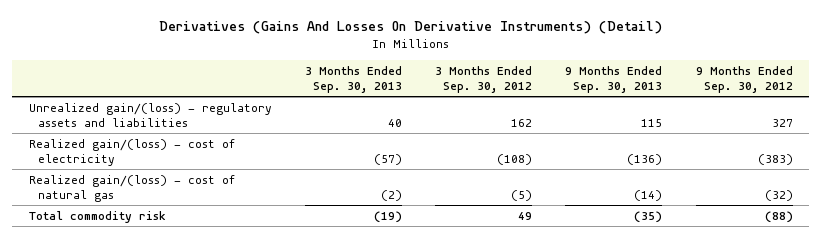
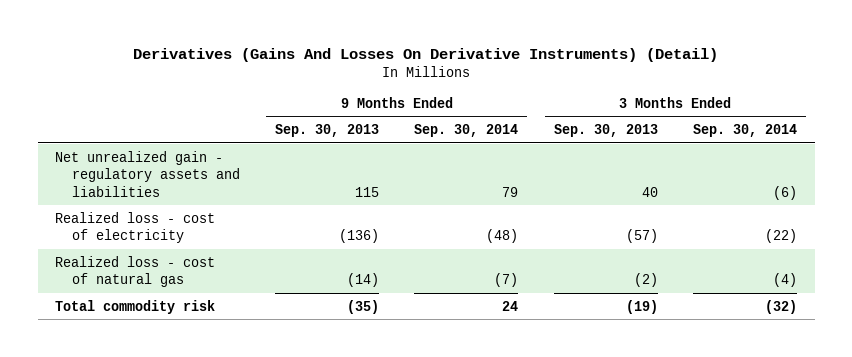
[435,65,533,94] 3 Months Ended Sep. 30, 2012 -> none
[695,65,793,94] 9 Months Ended Sep. 30, 2012 -> none
none -> [414,124,519,138] Sep. 30, 2014
none -> [693,124,798,138] Sep. 30, 2014
[29,102,273,127] Unrealized gain/(loss) - regulatory assets and liabilities -> [55,150,240,197] Net unrealized gain - regulatory assets and liabilities
[29,138,236,166] Realized gain/(loss) - cost of electricity -> [55,211,216,244] Realized loss - cost of electricity
[29,174,236,202] Realized gain/(loss) - cost of natural gas -> [55,255,216,288] Realized loss - cost of natural gas

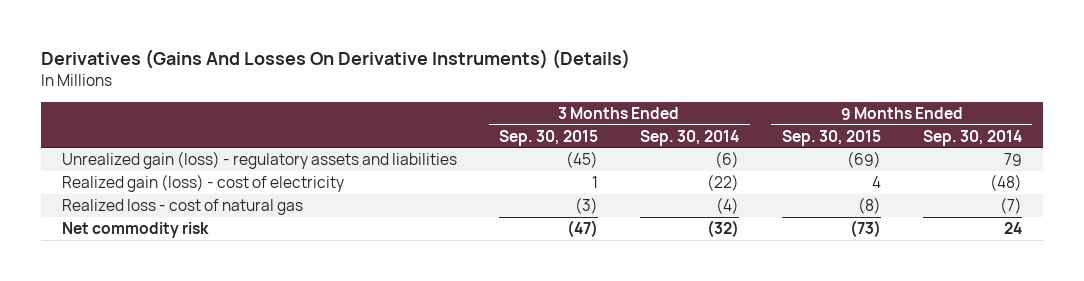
[133,47,719,62] Derivatives (Gains And Losses On Derivative Instruments) (Detail) -> [41,49,631,70] Derivatives (Gains And Losses On Derivative Instruments) (Details)
[274,124,379,138] Sep. 30, 2013 -> none
[553,124,658,138] Sep. 30, 2013 -> none
none -> [499,129,599,146] Sep. 30, 2015
none -> [781,129,881,146] Sep. 30, 2015
[55,150,240,197] Net unrealized gain - regulatory assets and liabilities -> [62,151,458,170] Unrealized gain (loss) - regulatory assets and liabilities
[55,211,216,244] Realized loss - cost of electricity -> [62,174,345,193] Realized gain (loss) - cost of electricity
[55,299,216,314] Total commodity risk -> [62,222,210,239] Net commodity risk

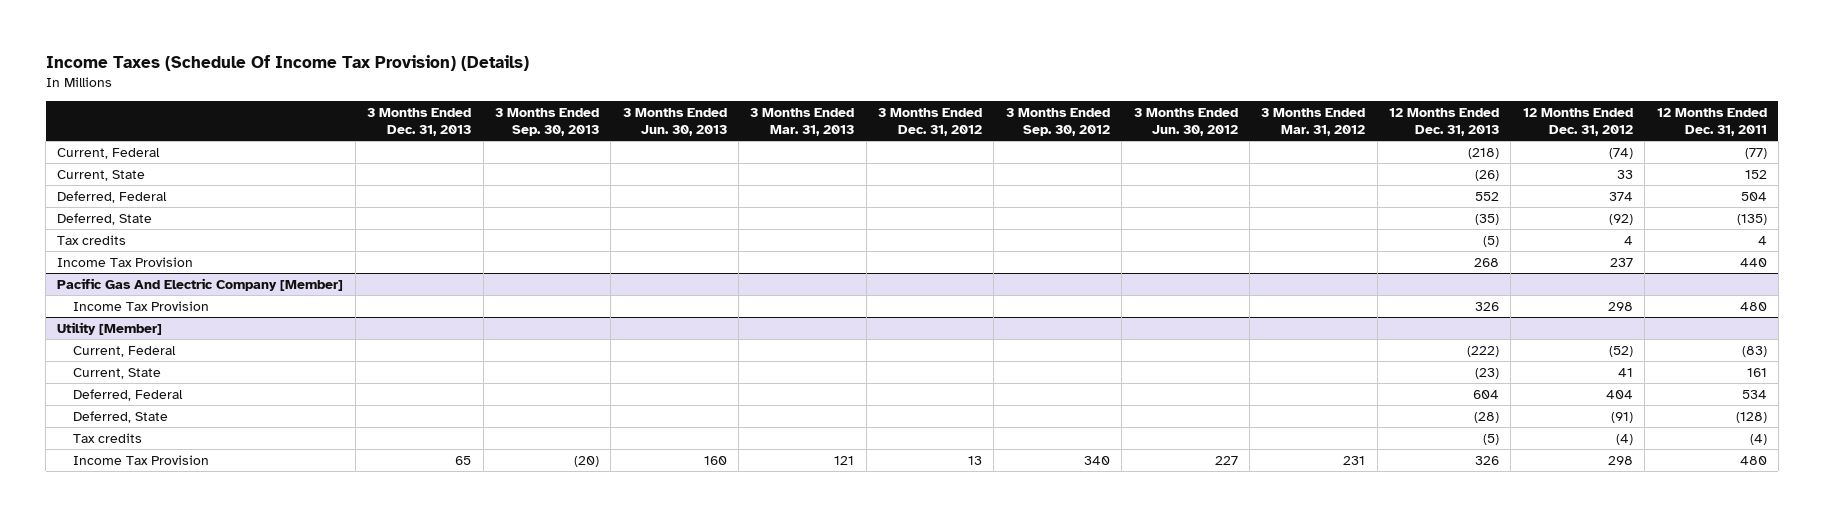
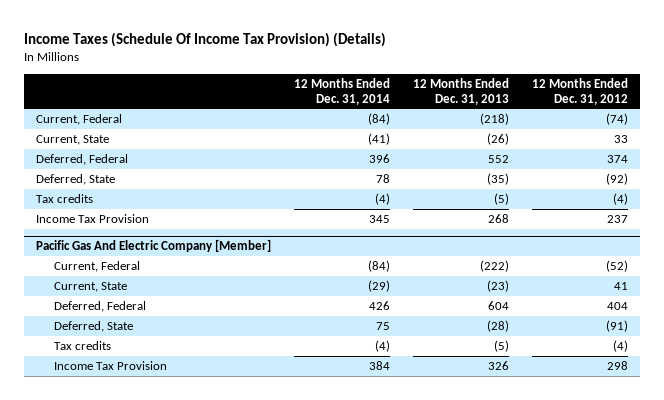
[367,107,472,137] 3 Months Ended Dec. 31, 2013 -> none
[494,107,599,137] 3 Months Ended Sep. 30, 2013 -> none
[622,107,727,137] 3 Months Ended Jun. 30, 2013 -> none
[750,107,855,137] 3 Months Ended Mar. 31, 2013 -> none
[878,107,983,137] 3 Months Ended Dec. 31, 2012 -> none
[1005,107,1110,137] 3 Months Ended Sep. 30, 2012 -> none
[1133,107,1238,137] 3 Months Ended Jun. 30, 2012 -> none
[1261,107,1366,137] 3 Months Ended Mar. 31, 2012 -> none
[1656,107,1767,137] 12 Months Ended Dec. 31, 2011 -> none
none -> [293,77,390,105] 12 Months Ended Dec. 31, 2014
[1623,235,1633,245] 4 -> [612,192,628,205] (4)
[72,300,209,311] Income Tax Provision -> none
[57,321,163,335] Utility [Member] -> none

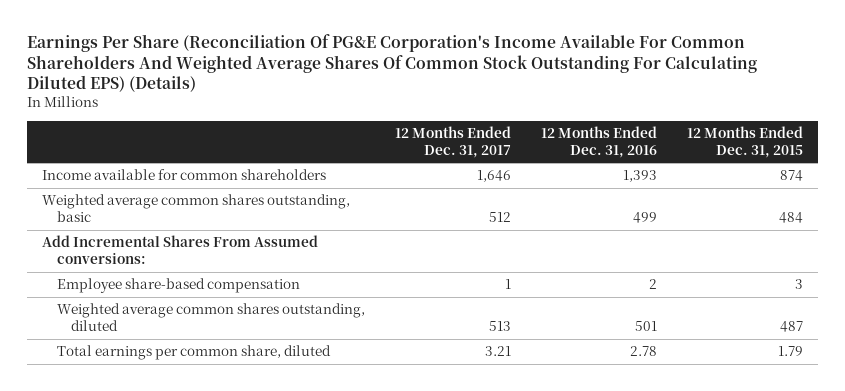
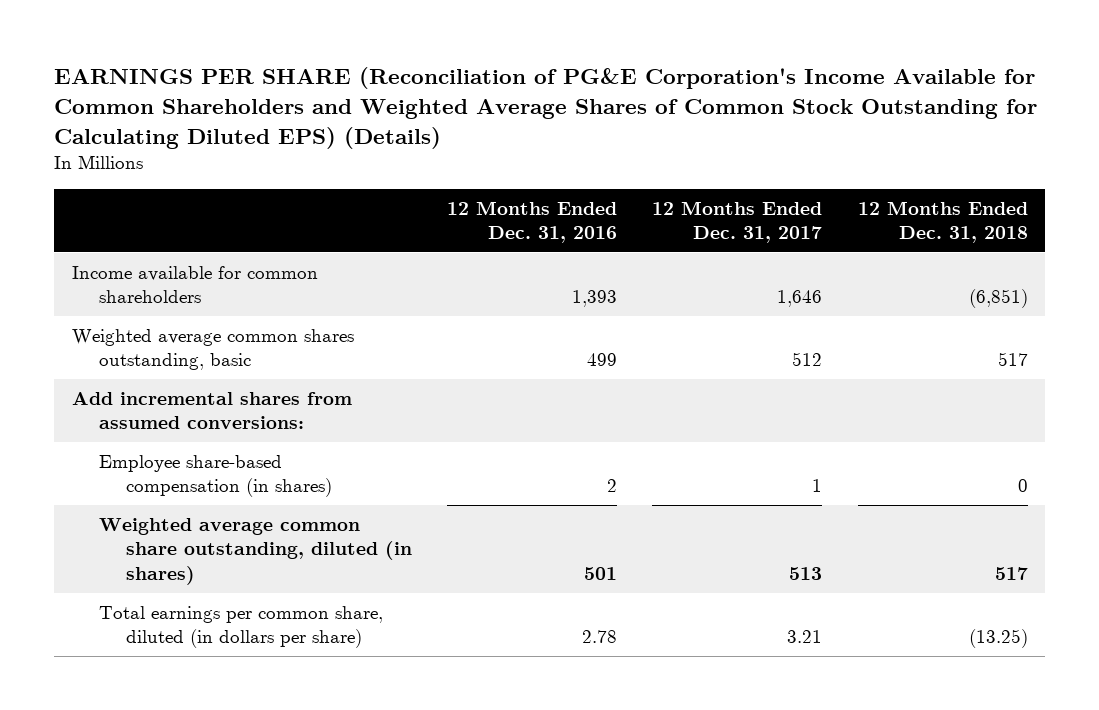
[27,34,758,93] Earnings Per Share (Reconciliation Of PG&E Corporation's Income Available For Common Shareholders And Weighted Average Shares Of Common Stock Outstanding For Calculating Diluted EPS) (Details) -> [54,66,1038,149] EARNINGS PER SHARE (Reconciliation of PG&E Corporation's Income Available for Common Shareholders and Weighted Average Shares of Common Stock Outstanding for Calculating Diluted EPS) (Details)
[686,125,803,158] 12 Months Ended Dec. 31, 2015 -> none
none -> [857,200,1028,244] 12 Months Ended Dec. 31, 2018
[42,235,319,265] Add Incremental Shares From Assumed conversions: -> [71,391,352,430] Add incremental shares from assumed conversions:
[56,278,300,294] Employee share-based compensation -> [98,454,333,498] Employee share-based compensation (in shares)
[56,303,365,332] Weighted average common shares outstanding, diluted -> [98,517,413,586] Weighted average common share outstanding, diluted (in shares)
[56,345,331,361] Total earnings per common share, diluted -> [98,605,383,649] Total earnings per common share, diluted (in dollars per share)

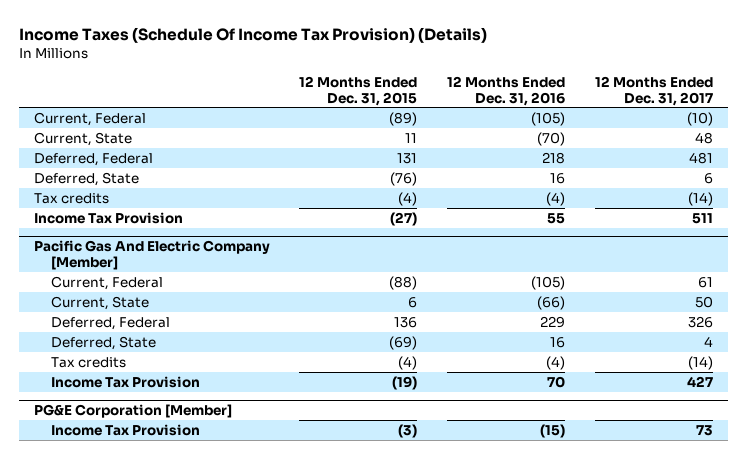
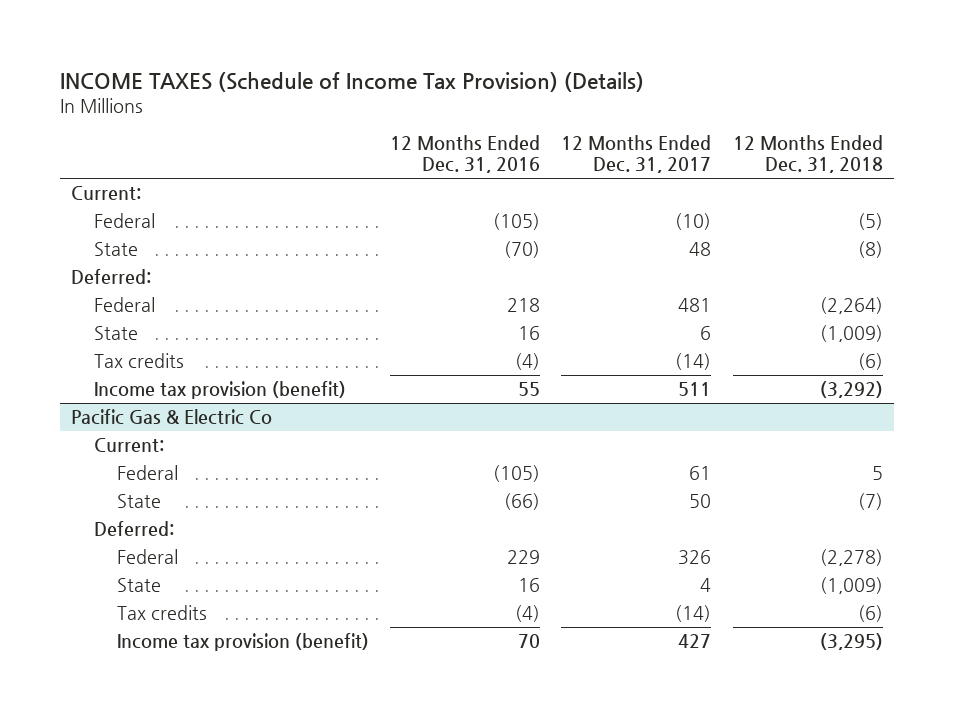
[18,26,487,43] Income Taxes (Schedule Of Income Tax Provision) (Details) -> [60,71,645,92] INCOME TAXES (Schedule of Income Tax Provision) (Details)
[299,75,418,106] 12 Months Ended Dec. 31, 2015 -> none
none -> [732,135,883,174] 12 Months Ended Dec. 31, 2018
none -> [71,186,142,201] Current:
[33,111,146,126] Current, Federal -> [93,213,155,229] Federal
[33,131,132,146] Current, State -> [93,242,138,257] State
none -> [71,269,152,285] Deferred:
[33,152,153,166] Deferred, Federal -> [93,297,155,313] Federal
[33,171,139,186] Deferred, State -> [93,326,138,341] State
[33,239,270,270] Pacific Gas And Electric Company [Member] -> none
[33,211,183,224] Income Tax Provision -> [93,381,346,400] Income tax provision (benefit)
none -> [71,409,273,426] Pacific Gas & Electric Co
none -> [93,438,164,453] Current:
[50,275,163,290] Current, Federal -> [116,465,178,481] Federal
[50,295,149,310] Current, State -> [116,494,161,509] State
none -> [93,521,174,537] Deferred:
[50,316,170,330] Deferred, Federal -> [116,549,178,565] Federal
[50,335,156,350] Deferred, State -> [116,578,161,593] State
[33,403,232,418] PG&E Corporation [Member] -> none
[50,423,200,436] Income Tax Provision -> none
[50,375,200,388] Income Tax Provision -> [116,633,369,652] Income tax provision (benefit)

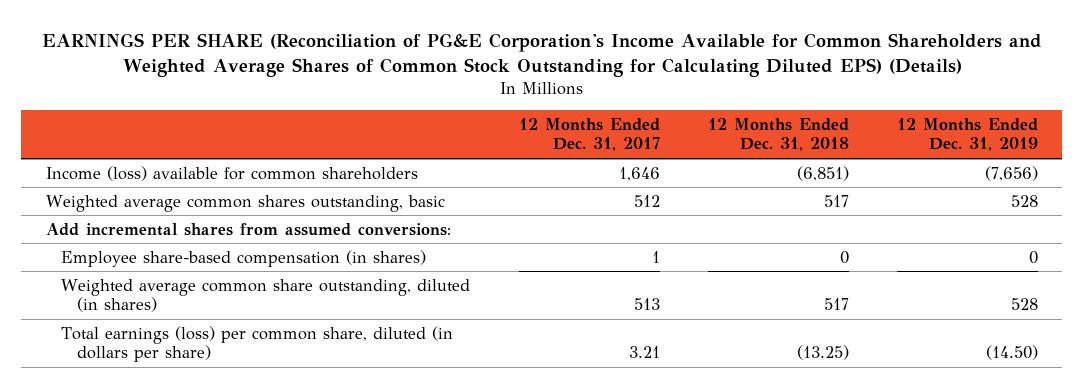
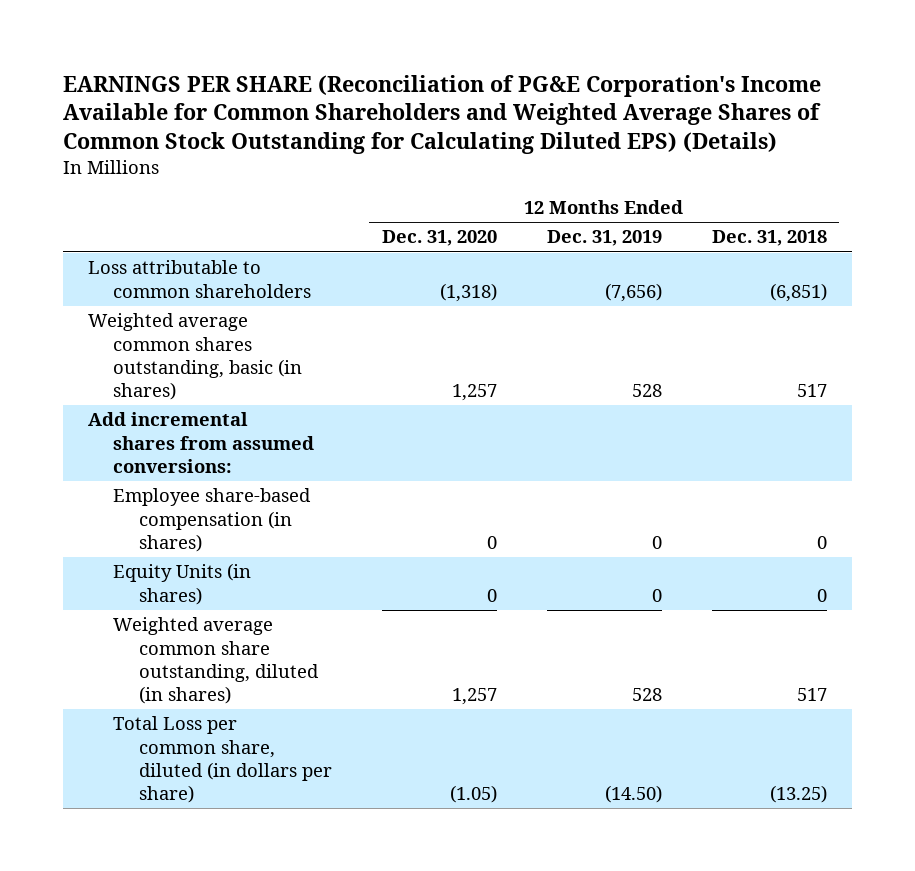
[518,117,660,152] 12 Months Ended Dec. 31, 2017 -> none
none -> [381,230,497,247] Dec. 31, 2020
[45,165,418,181] Income (loss) available for common shareholders -> [87,260,312,298] Loss attributable to common shareholders
[45,194,445,212] Weighted average common shares outstanding, basic -> [87,313,303,401] Weighted average common shares outstanding, basic (in shares)
none -> [113,563,252,605] Equity Units (in shares)
[61,325,454,363] Total earnings (loss) per common share, diluted (in dollars per share) -> [113,716,332,804] Total Loss per common share, diluted (in dollars per share)

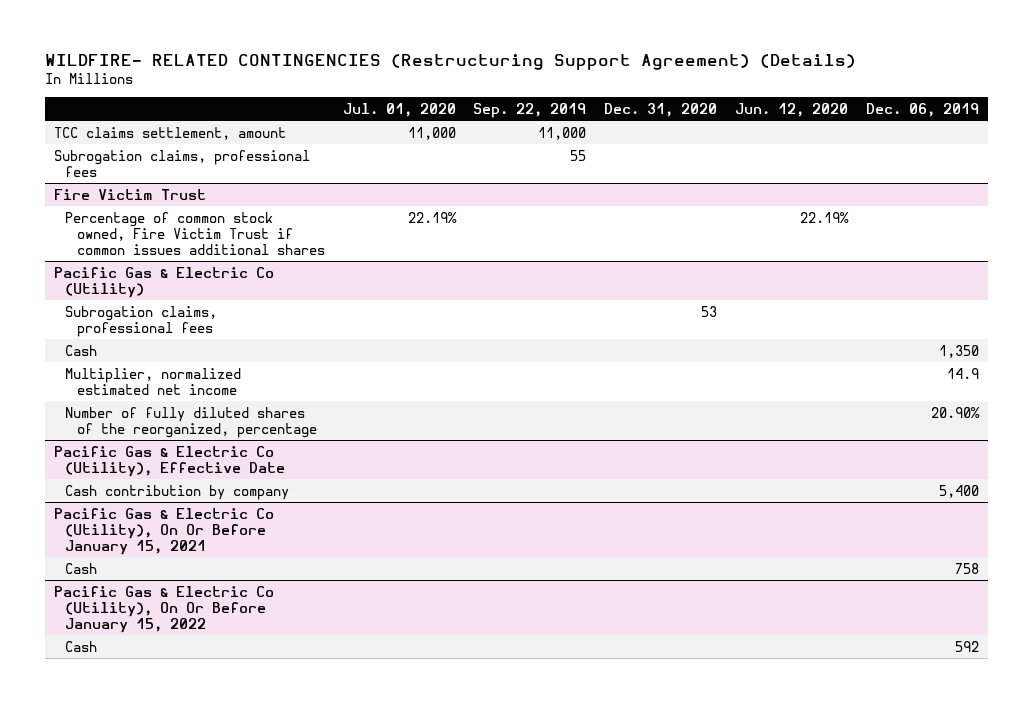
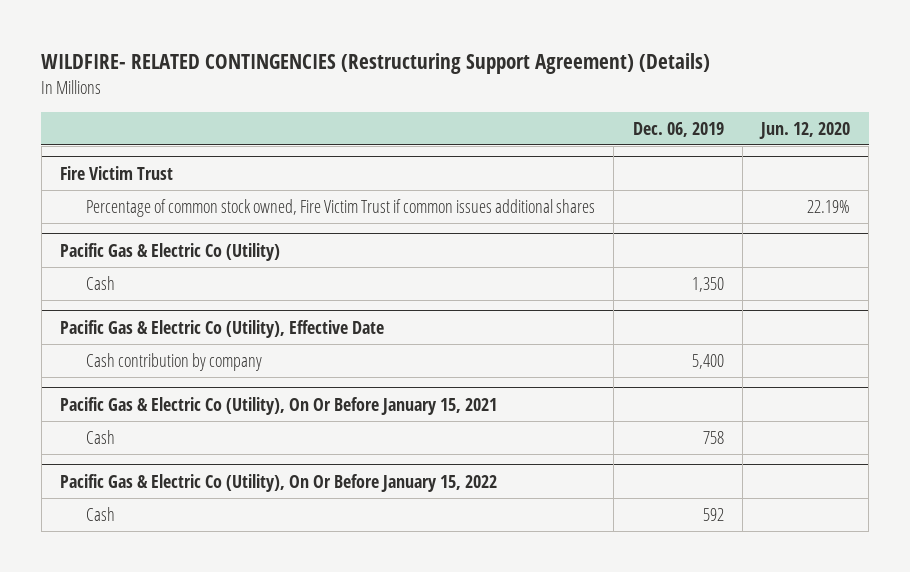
[342,103,456,118] Jul. 01, 2020 -> none
[473,103,587,119] Sep. 22, 2019 -> none
[604,103,718,118] Dec. 31, 2020 -> none
[53,126,286,140] TCC claims settlement, amount -> none
[53,149,310,177] Subrogation claims, professional fees -> none
[65,305,218,337] Subrogation claims, professional fees -> none
[65,367,242,395] Multiplier, normalized estimated net income -> none
[65,406,317,438] Number of fully diluted shares of the reorganized, percentage -> none

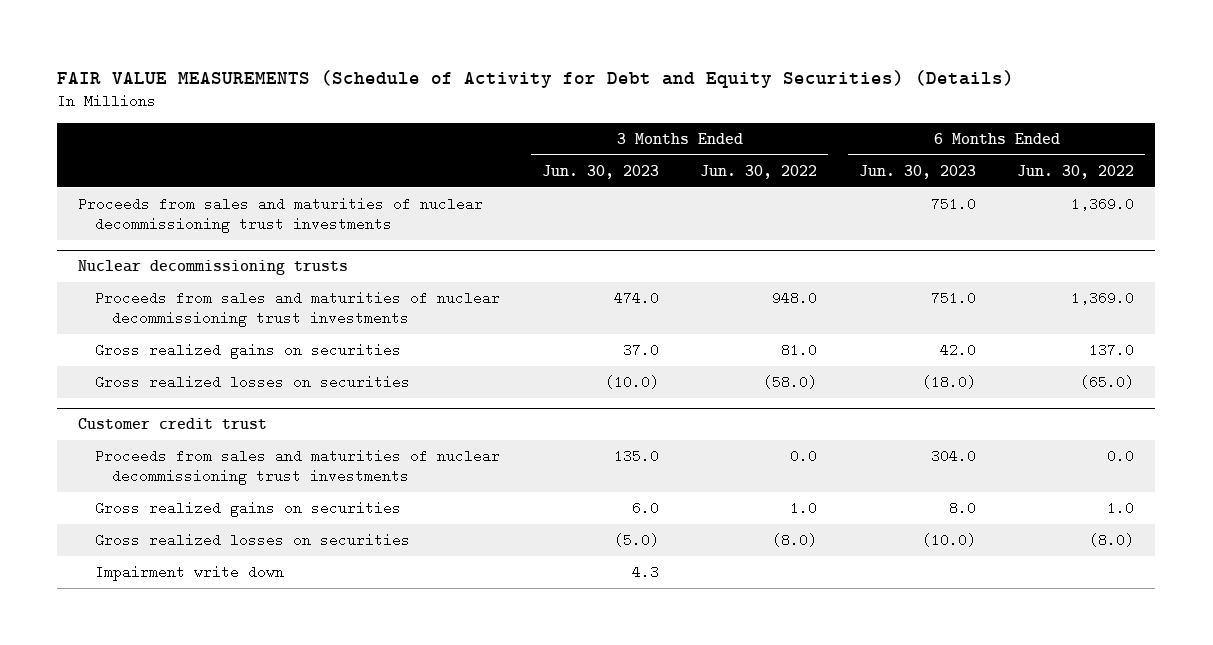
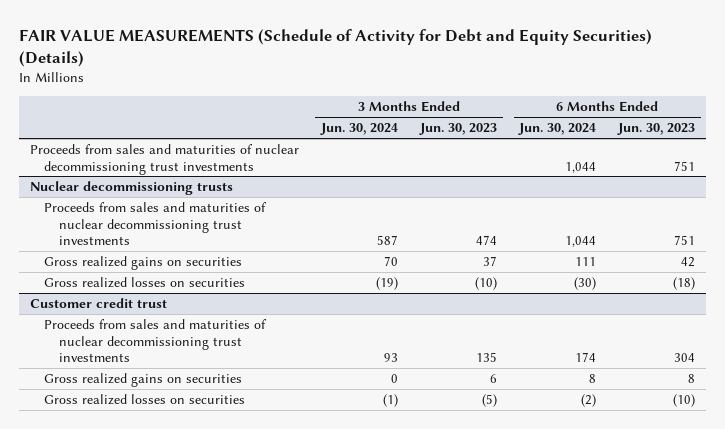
[700,164,818,179] Jun. 30, 2022 -> none
[1017,164,1135,179] Jun. 30, 2022 -> none
none -> [320,123,399,136] Jun. 30, 2024
none -> [518,123,597,136] Jun. 30, 2024
[930,197,976,212] 751.0 -> [674,160,696,171] 751
[613,291,659,306] 474.0 -> [476,235,498,246] 474
[930,291,976,306] 751.0 -> [674,235,696,246] 751
[622,343,659,358] 37.0 -> [483,256,498,267] 37
[939,343,976,358] 42.0 -> [681,257,696,268] 42
[604,375,659,390] (10.0) -> [475,277,498,291] (10)
[921,375,976,390] (18.0) -> [673,277,696,291] (18)
[95,565,285,582] Impairment write down -> none
[613,449,659,464] 135.0 -> [476,352,498,363] 135
[930,449,976,464] 304.0 -> [674,353,696,363] 304
[631,501,659,516] 6.0 -> [490,374,498,384] 6
[948,501,976,516] 8.0 -> [688,374,696,384] 8
[613,533,659,548] (5.0) -> [482,394,498,408] (5)
[921,533,976,548] (10.0) -> [673,394,696,408] (10)

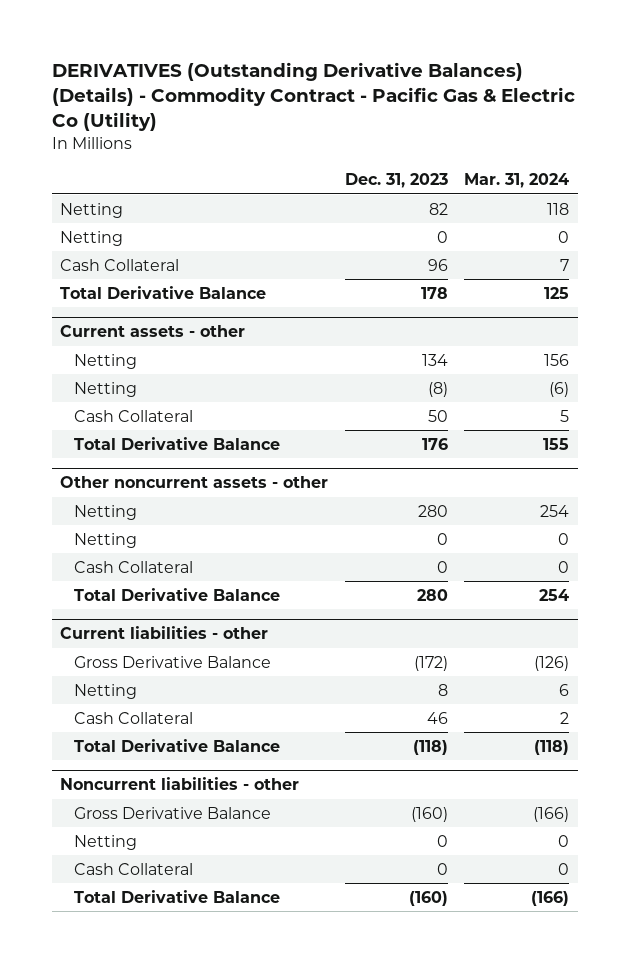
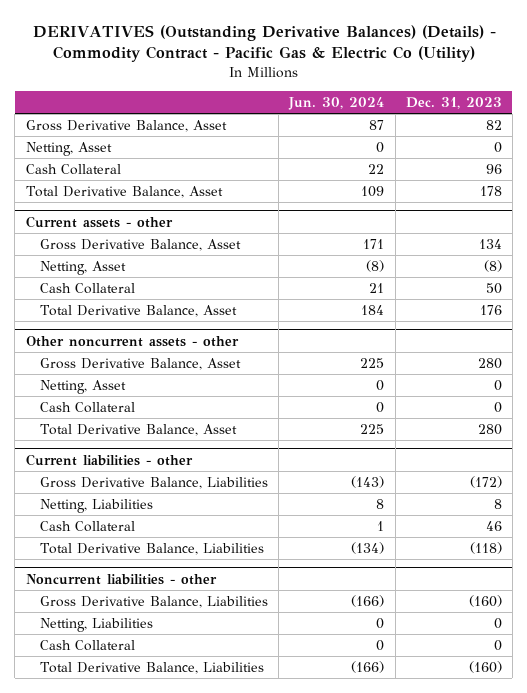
[464,173,570,189] Mar. 31, 2024 -> none
none -> [288,96,385,110] Jun. 30, 2024
[60,202,124,218] Netting -> [25,120,227,133] Gross Derivative Balance, Asset
[60,230,124,246] Netting -> [25,142,112,157] Netting, Asset
[60,285,267,299] Total Derivative Balance -> [25,186,223,199] Total Derivative Balance, Asset
[73,353,137,369] Netting -> [40,239,242,252] Gross Derivative Balance, Asset
[73,381,137,397] Netting -> [40,261,127,276] Netting, Asset
[73,436,280,450] Total Derivative Balance -> [40,305,238,318] Total Derivative Balance, Asset
[73,504,137,520] Netting -> [40,358,242,371] Gross Derivative Balance, Asset
[73,532,137,548] Netting -> [40,380,127,395] Netting, Asset
[73,587,280,601] Total Derivative Balance -> [40,424,238,437] Total Derivative Balance, Asset
[73,655,271,668] Gross Derivative Balance -> [40,477,269,490] Gross Derivative Balance, Liabilities
[73,683,137,699] Netting -> [40,499,154,514] Netting, Liabilities
[73,738,280,752] Total Derivative Balance -> [40,543,265,556] Total Derivative Balance, Liabilities
[73,806,271,819] Gross Derivative Balance -> [40,596,269,609] Gross Derivative Balance, Liabilities
[73,834,137,850] Netting -> [40,618,154,633] Netting, Liabilities
[73,889,280,903] Total Derivative Balance -> [40,662,265,675] Total Derivative Balance, Liabilities

